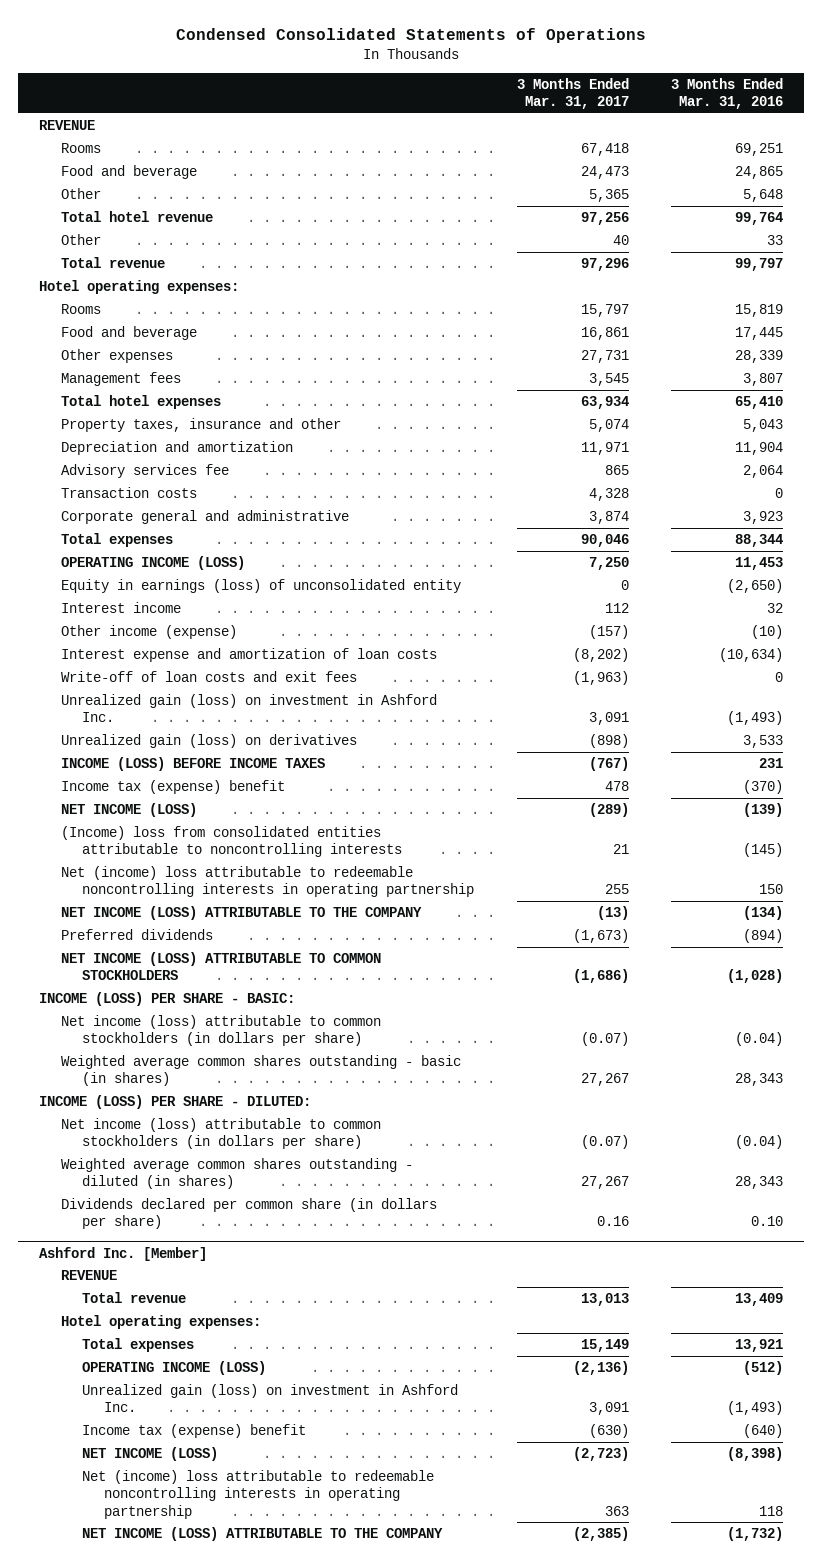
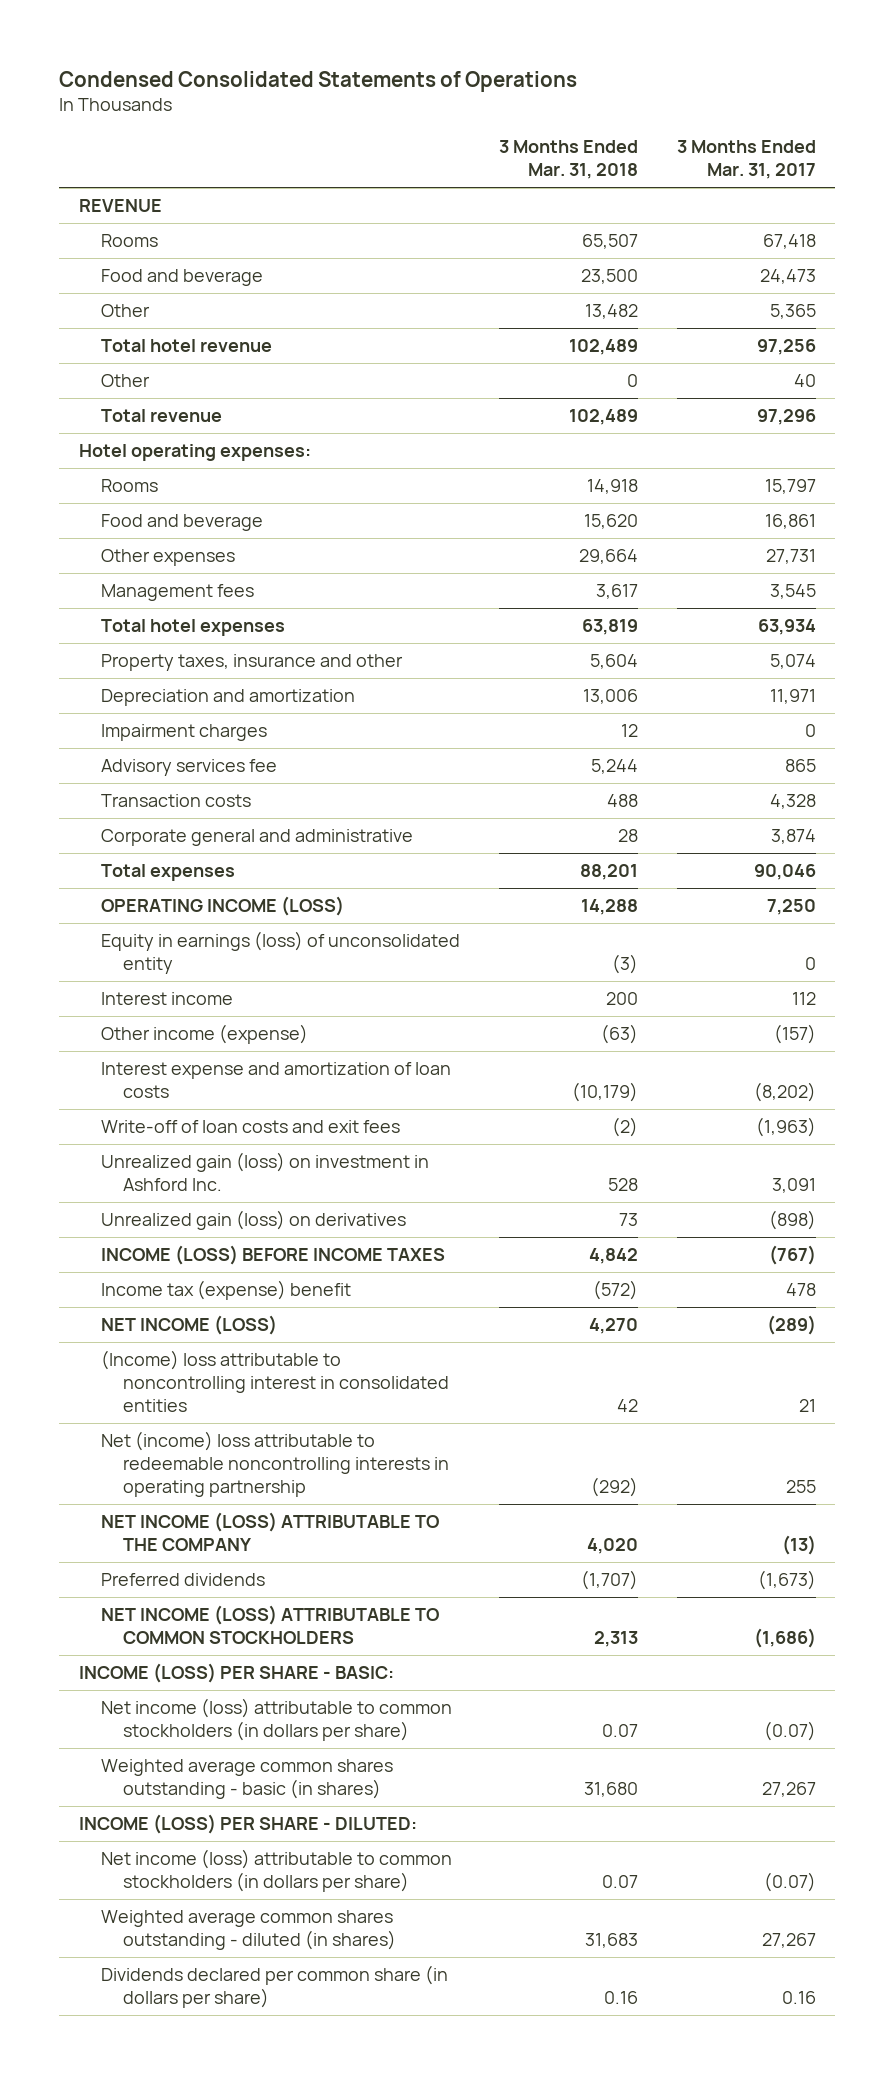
[670,77,783,110] 3 Months Ended Mar. 31, 2016 -> none
none -> [498,140,638,180] 3 Months Ended Mar. 31, 2018
none -> [101,723,268,741] Impairment charges
[60,826,403,858] (Income) loss from consolidated entities attributable to noncontrolling interests -> [101,1349,450,1413] (Income) loss attributable to noncontrolling interest in consolidated entities
[38,1246,207,1261] Ashford Inc. [Member] -> none
[60,1270,117,1281] REVENUE -> none
[82,1292,187,1304] Total revenue -> none
[60,1315,261,1330] Hotel operating expenses: -> none
[82,1338,195,1353] Total expenses -> none
[82,1361,267,1376] OPERATING INCOME (LOSS) -> none
[82,1384,459,1413] Unrealized gain (loss) on investment in Ashford Inc. -> none
[82,1424,307,1439] Income tax (expense) benefit -> none
[82,1447,219,1462] NET INCOME (LOSS) -> none
[82,1470,435,1519] Net (income) loss attributable to redeemable noncontrolling interests in operating partnership -> none
[82,1527,444,1542] NET INCOME (LOSS) ATTRIBUTABLE TO THE COMPANY -> none

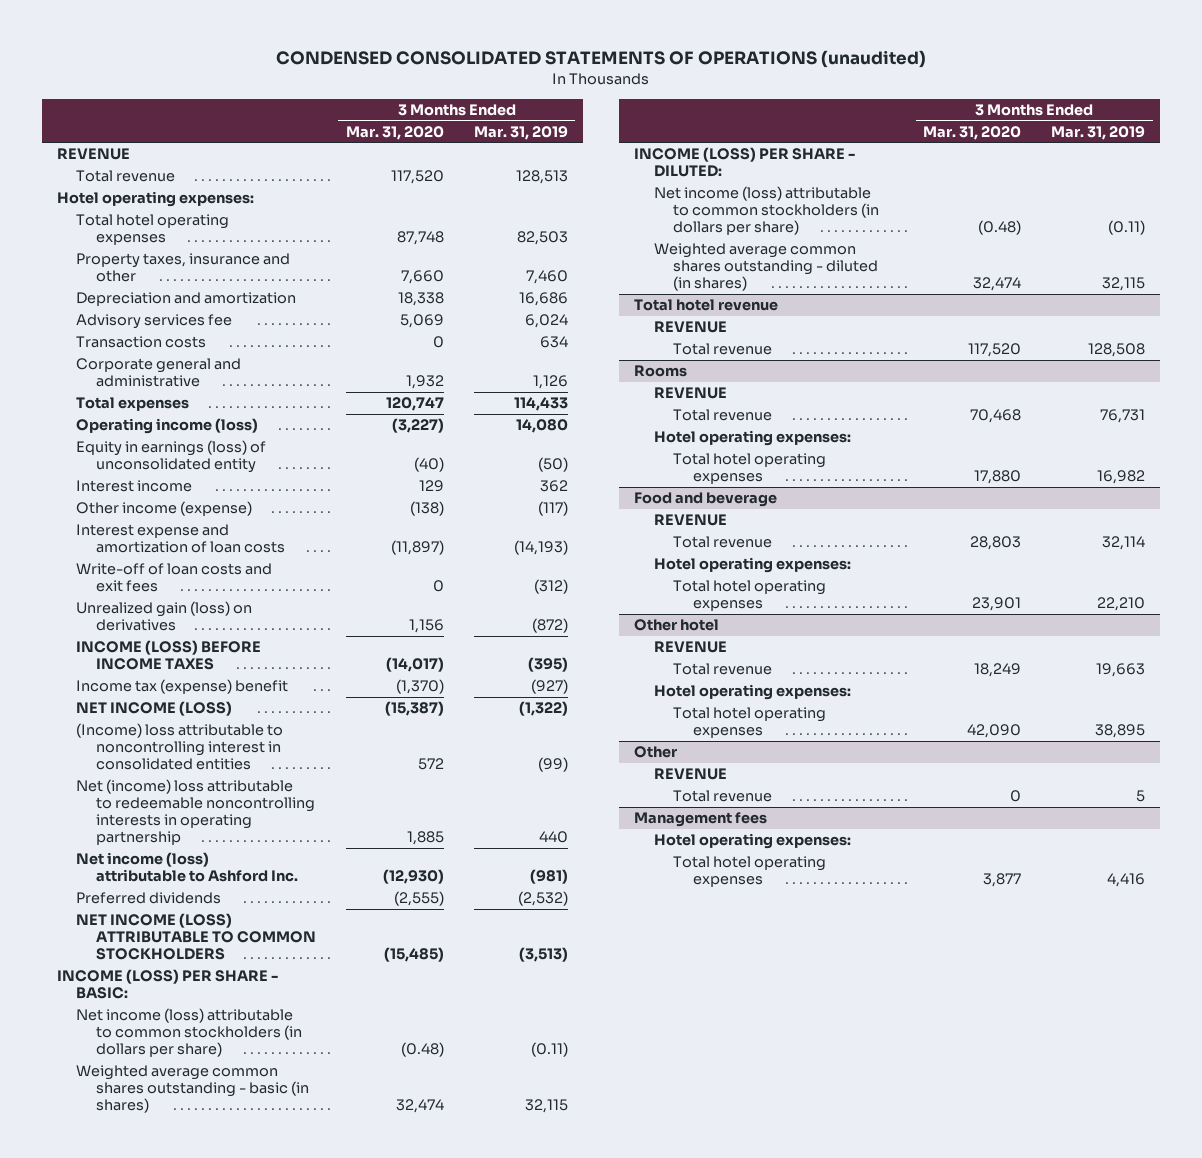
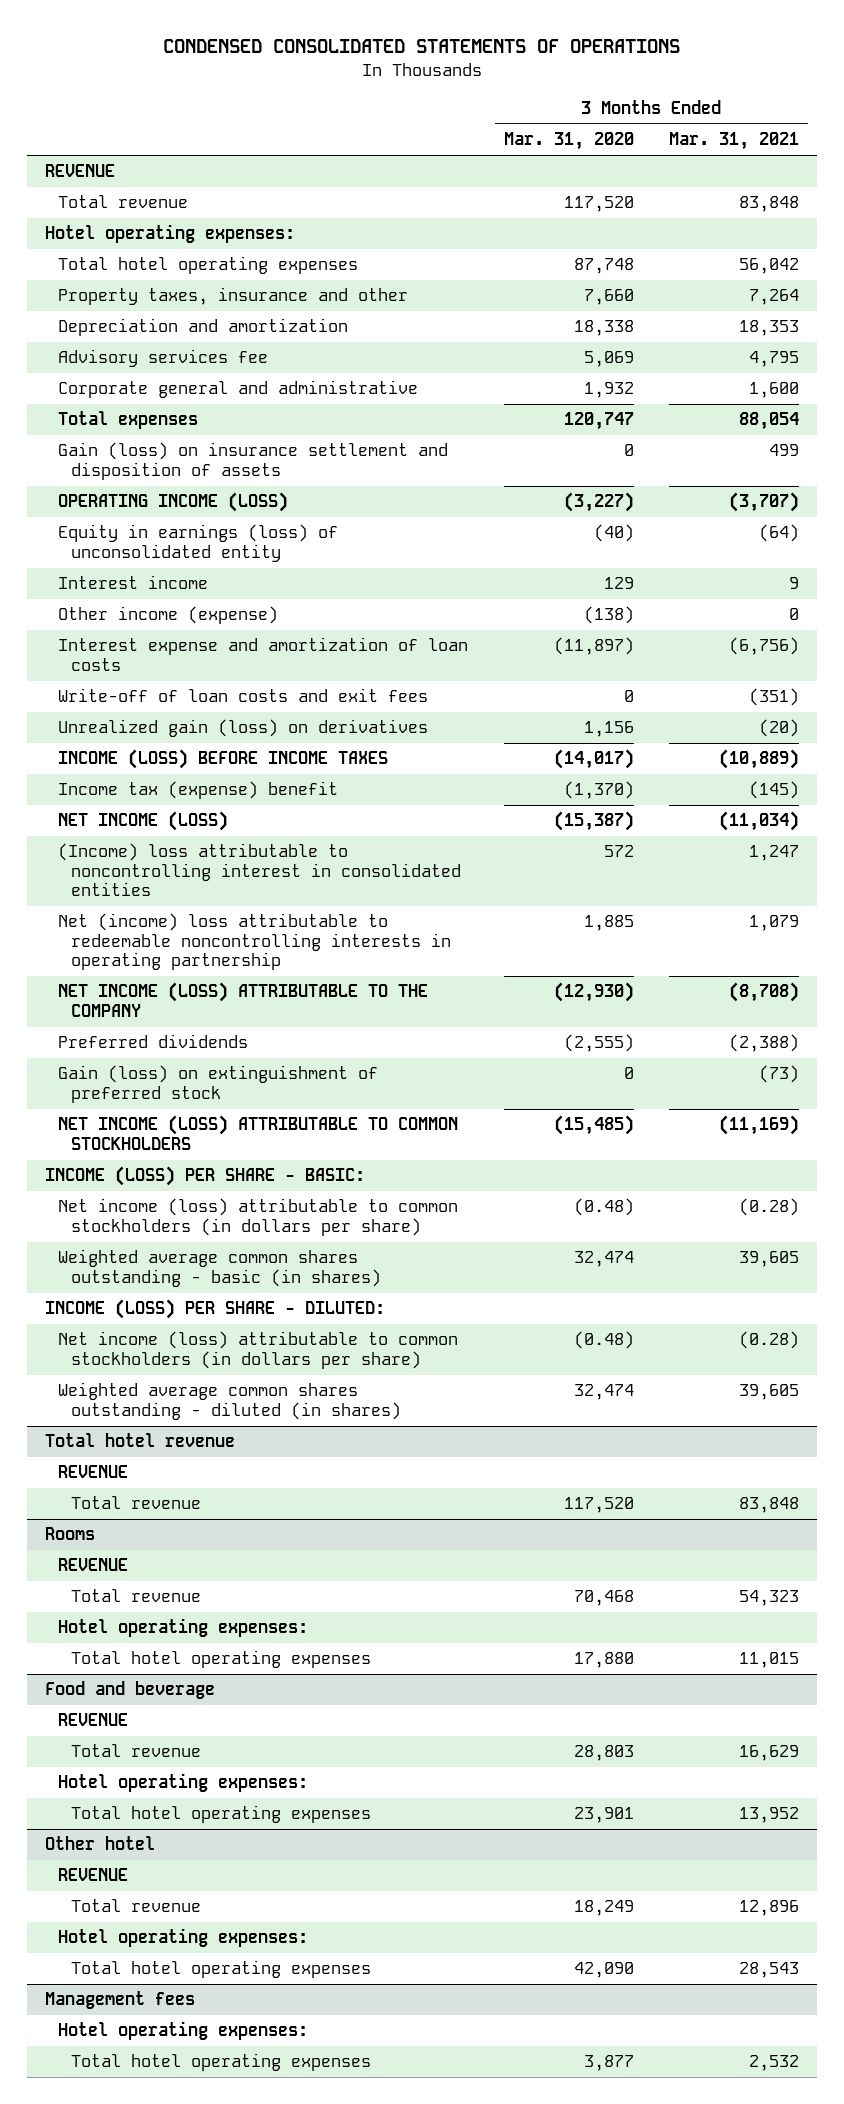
[275,50,926,69] CONDENSED CONSOLIDATED STATEMENTS OF OPERATIONS (unaudited) -> [163,39,681,54] CONDENSED CONSOLIDATED STATEMENTS OF OPERATIONS
[473,125,568,140] Mar. 31, 2019 -> none
none -> [669,132,800,151] Mar. 31, 2021
[76,336,207,349] Transaction costs -> none
none -> [58,442,449,480] Gain (loss) on insurance settlement and disposition of assets
[76,418,259,435] Operating income (loss) -> [58,492,289,513] OPERATING INCOME (LOSS)
[76,852,298,883] Net income (loss) attributable to Ashford Inc. -> [58,982,429,1017] NET INCOME (LOSS) ATTRIBUTABLE TO THE COMPANY
none -> [58,1065,379,1103] Gain (loss) on extinguishment of preferred stock
[634,746,678,759] Other -> none
[653,768,727,781] REVENUE -> none
[673,790,773,803] Total revenue -> none

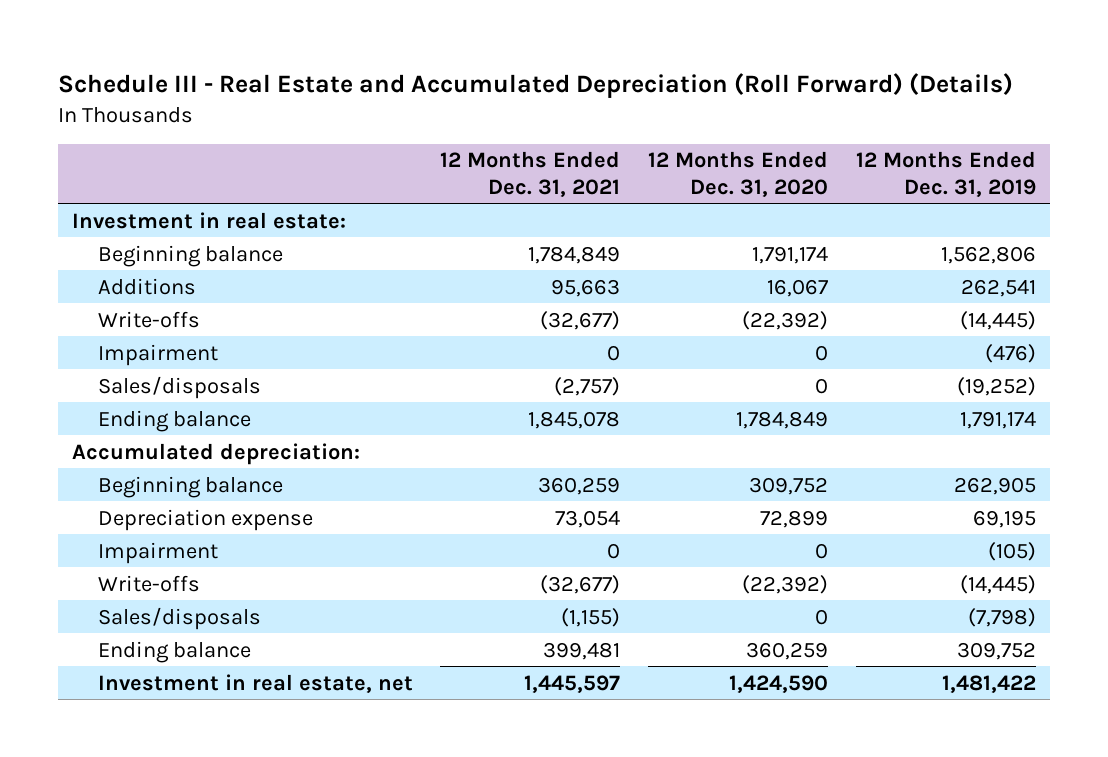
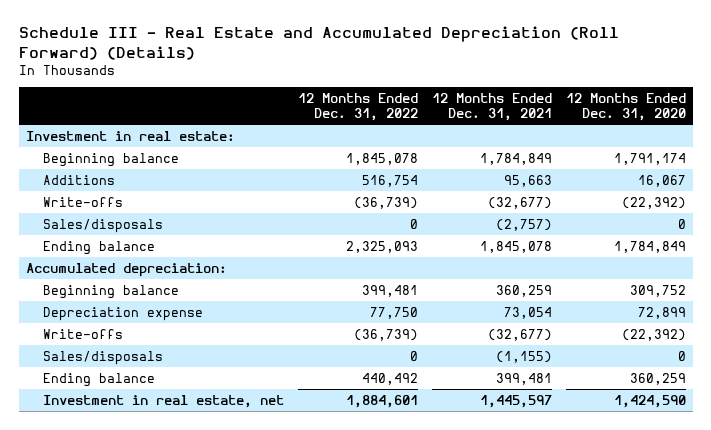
[855,151,1036,197] 12 Months Ended Dec. 31, 2019 -> none
none -> [298,92,419,121] 12 Months Ended Dec. 31, 2022
[97,343,218,366] Impairment -> none
[97,541,218,564] Impairment -> none

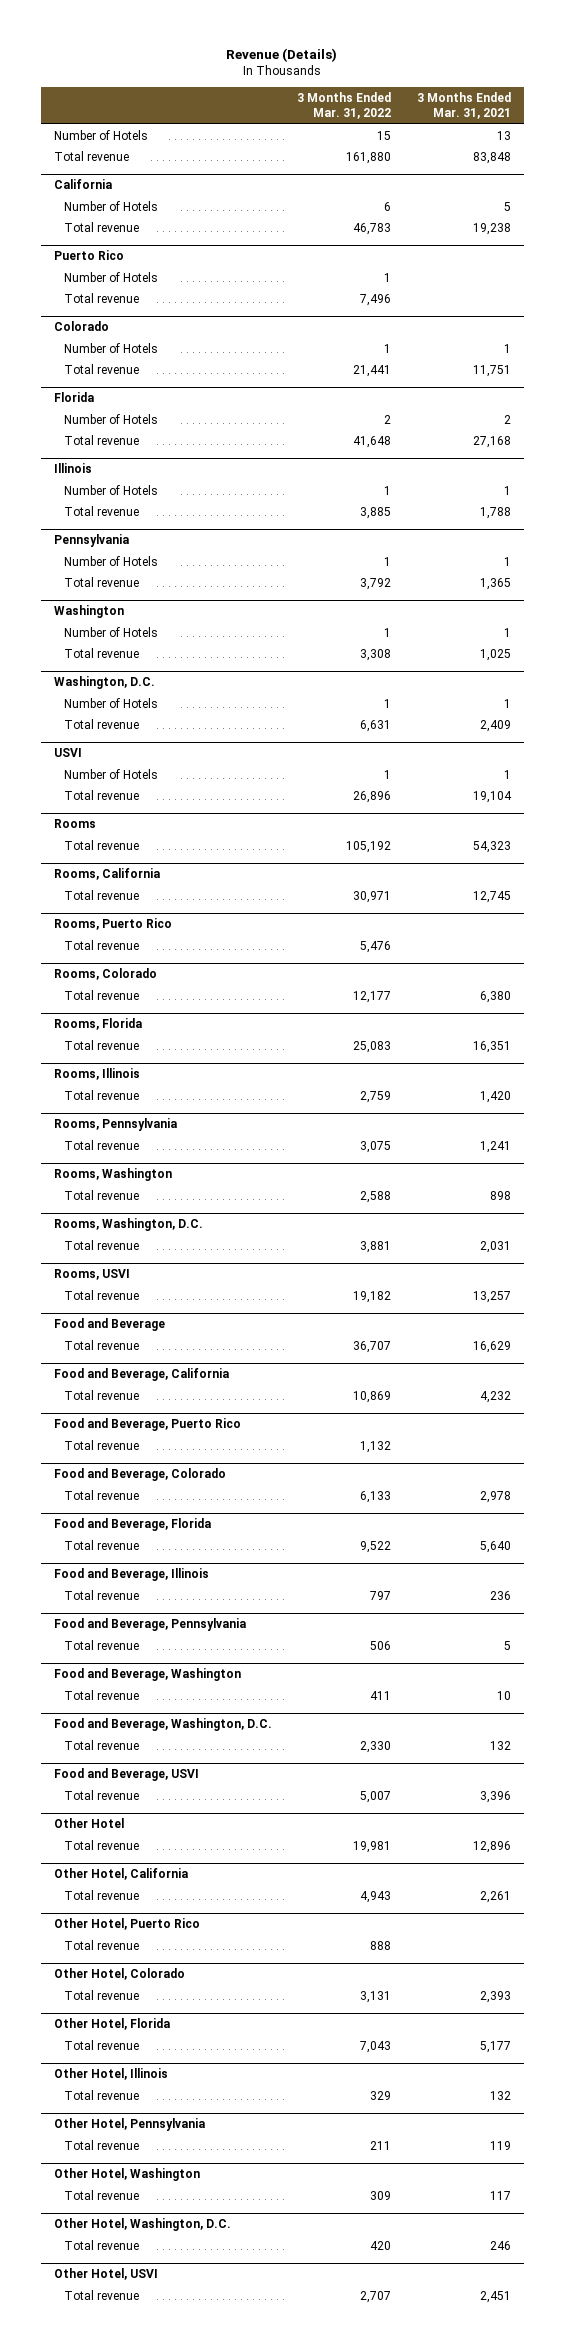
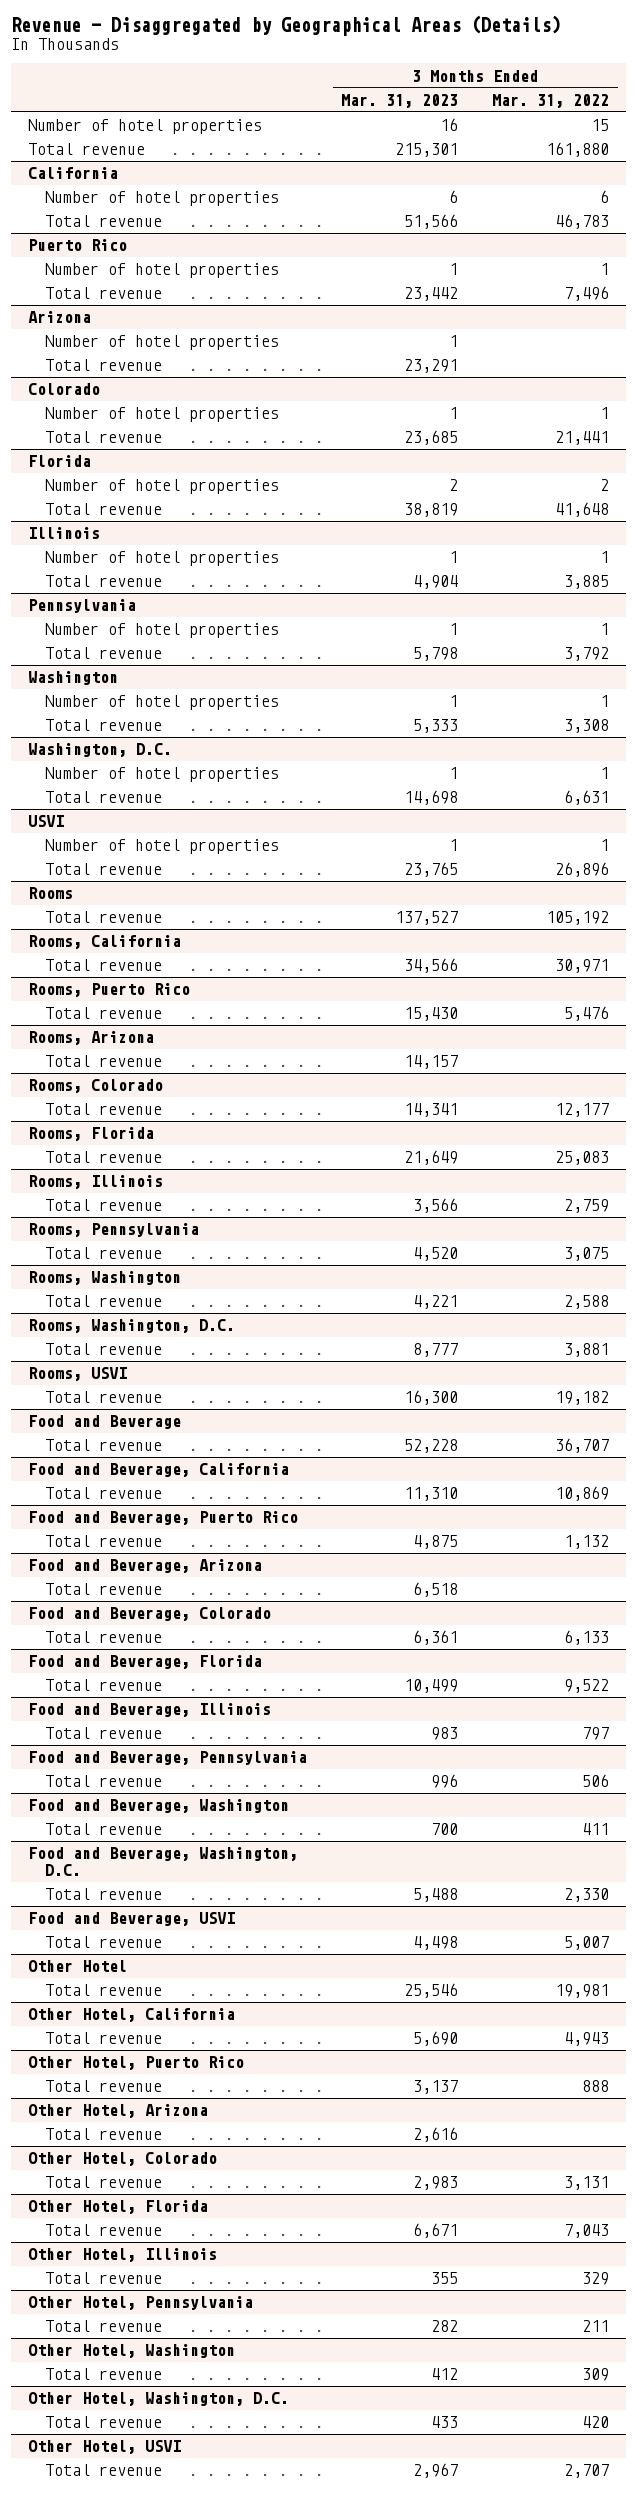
[226,48,338,63] Revenue (Details) -> [10,14,561,36] Revenue - Disaggregated by Geographical Areas (Details)
[417,91,512,119] 3 Months Ended Mar. 31, 2021 -> none
none -> [341,93,459,108] Mar. 31, 2023
[53,129,148,140] Number of Hotels -> [28,119,263,135] Number of hotel properties
[64,200,159,211] Number of Hotels -> [44,191,279,207] Number of hotel properties
[64,271,159,282] Number of Hotels -> [44,263,279,279] Number of hotel properties
none -> [28,311,92,324] Arizona
none -> [44,335,279,351] Number of hotel properties
none -> [44,359,162,372] Total revenue
[64,342,159,353] Number of Hotels -> [44,407,279,423] Number of hotel properties
[64,413,159,424] Number of Hotels -> [44,479,279,495] Number of hotel properties
[64,484,159,495] Number of Hotels -> [44,551,279,567] Number of hotel properties
[64,555,159,566] Number of Hotels -> [44,623,279,639] Number of hotel properties
[64,626,159,637] Number of Hotels -> [44,695,279,711] Number of hotel properties
[64,697,159,708] Number of Hotels -> [44,767,279,783] Number of hotel properties
[64,768,159,779] Number of Hotels -> [44,839,279,855] Number of hotel properties
none -> [28,1031,155,1046] Rooms, Arizona
none -> [44,1055,162,1068] Total revenue
none -> [28,1559,263,1574] Food and Beverage, Arizona
none -> [44,1583,162,1596] Total revenue
none -> [28,2104,209,2119] Other Hotel, Arizona
none -> [44,2128,162,2141] Total revenue

